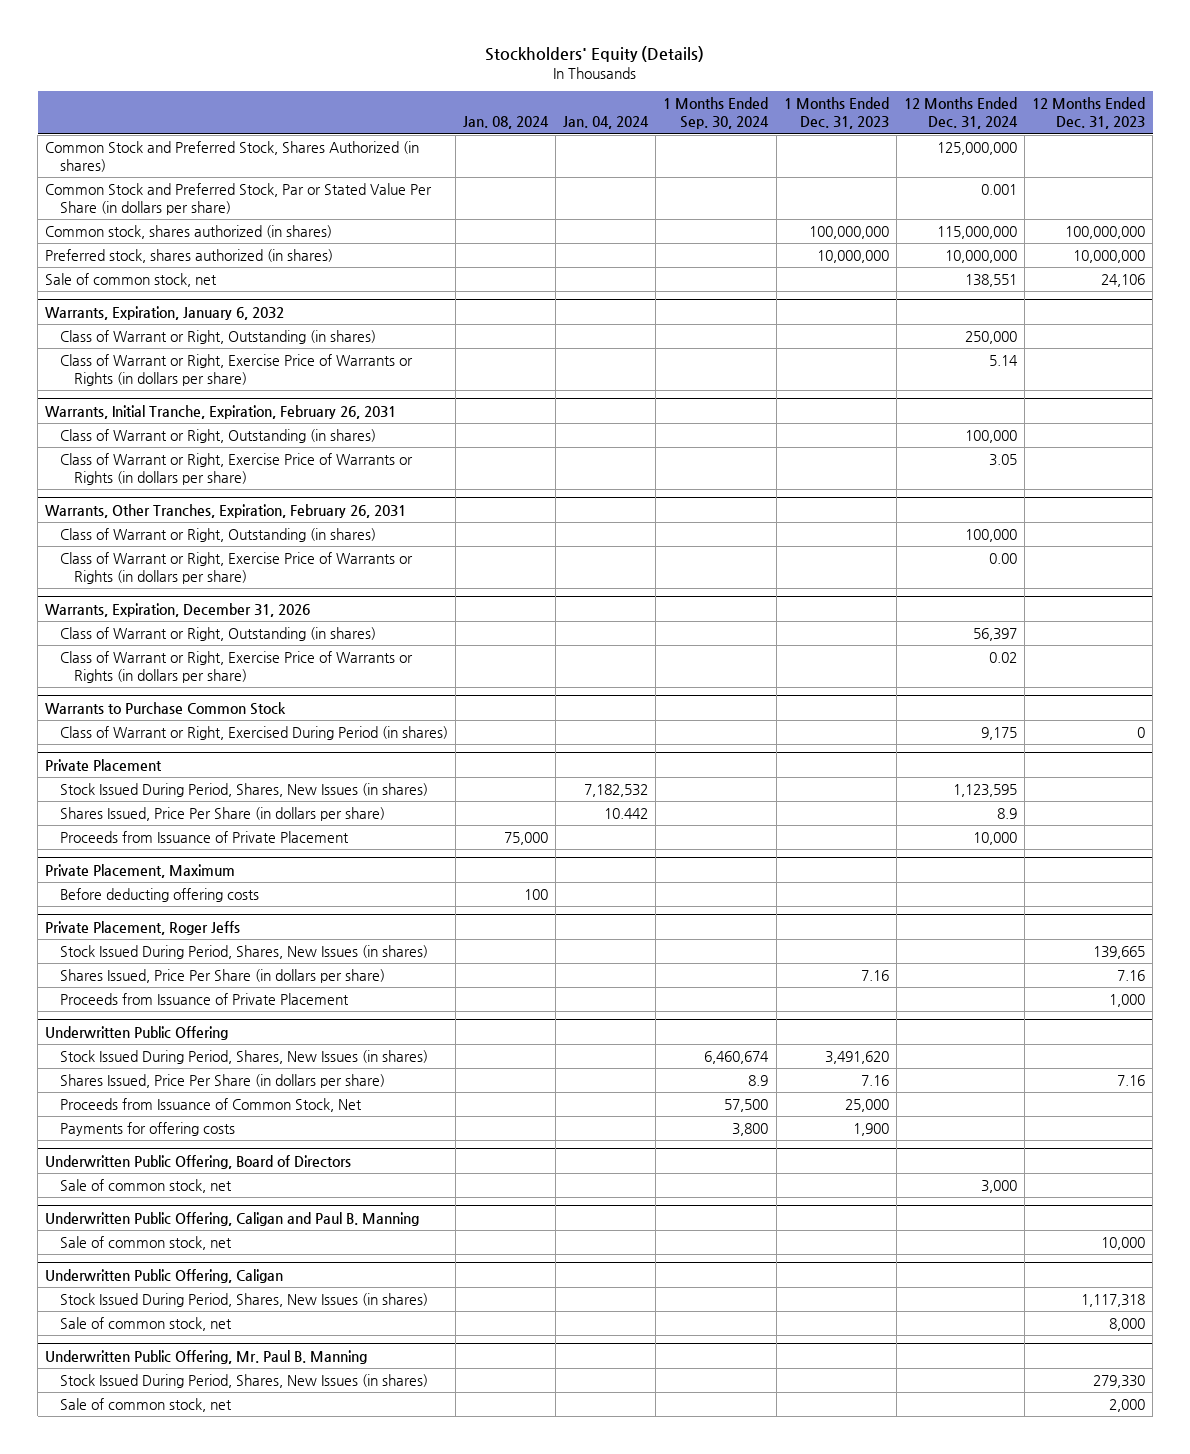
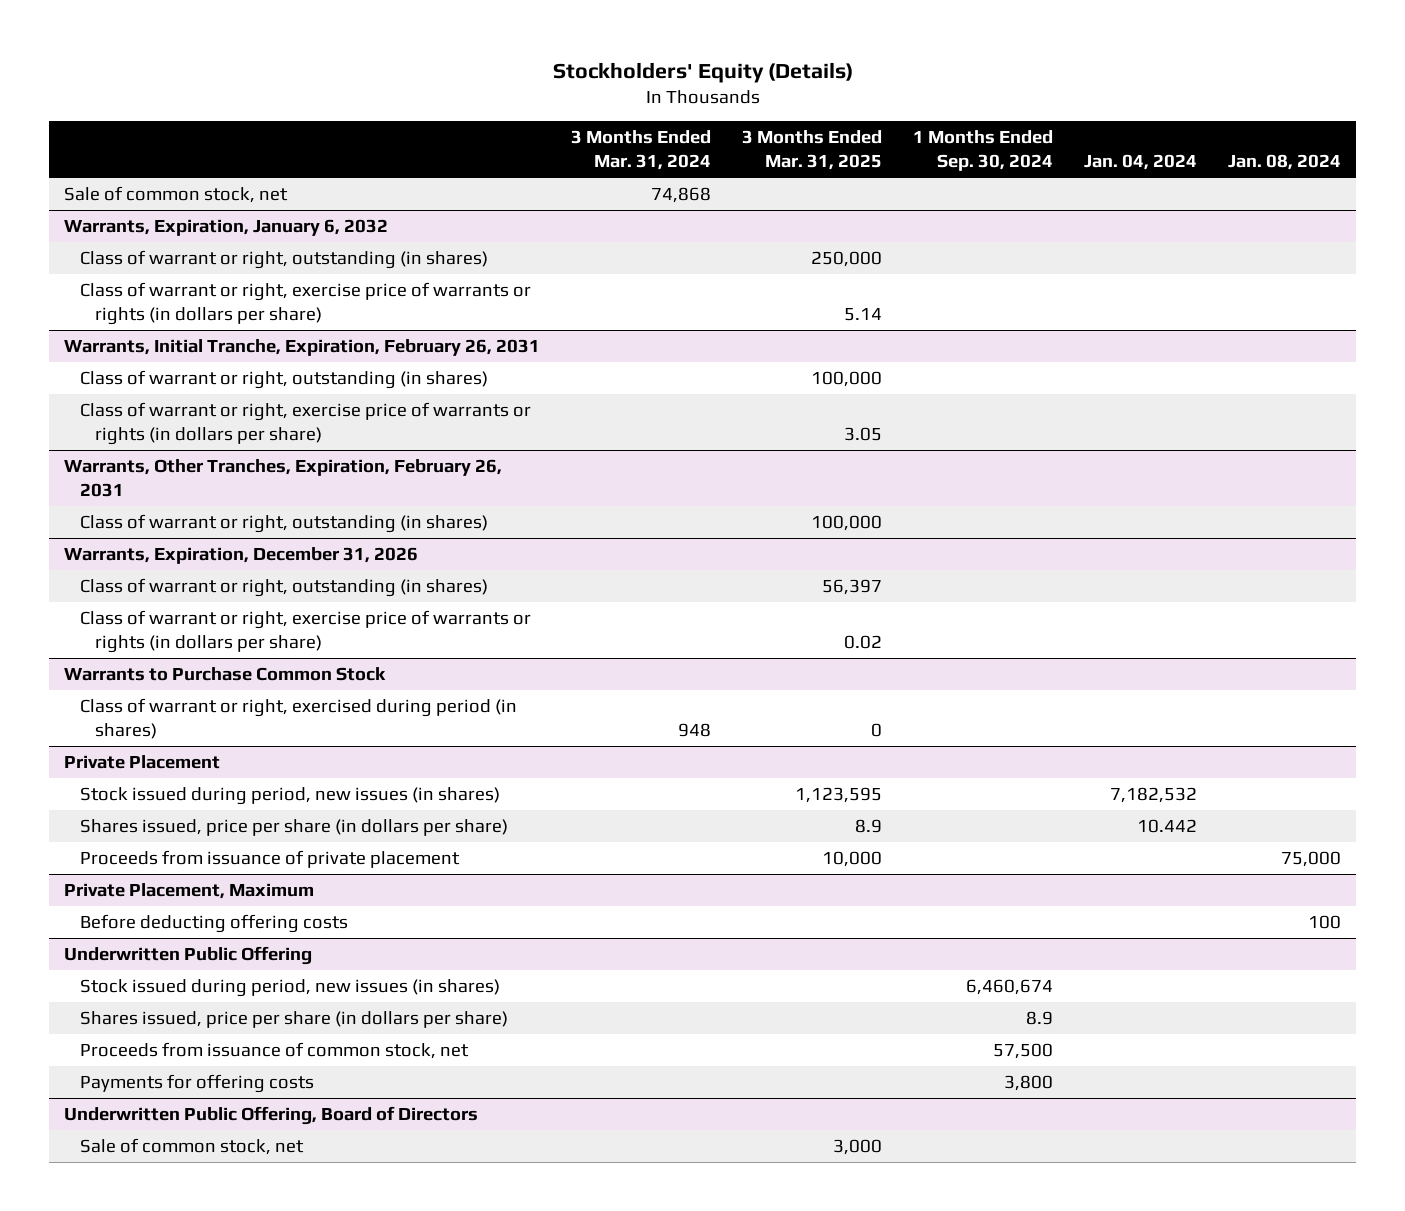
[783,97,889,130] 1 Months Ended Dec. 31, 2023 -> none
[903,97,1018,130] 12 Months Ended Dec. 31, 2024 -> none
[1032,97,1146,130] 12 Months Ended Dec. 31, 2023 -> none
none -> [571,130,712,171] 3 Months Ended Mar. 31, 2024
none -> [742,130,883,171] 3 Months Ended Mar. 31, 2025
[45,141,420,172] Common Stock and Preferred Stock, Shares Authorized (in shares) -> none
[45,183,433,215] Common Stock and Preferred Stock, Par or Stated Value Per Share (in dollars per share) -> none
[45,225,333,240] Common stock, shares authorized (in shares) -> none
[45,249,334,264] Preferred stock, shares authorized (in shares) -> none
[59,330,376,345] Class of Warrant or Right, Outstanding (in shares) -> [79,250,488,270] Class of warrant or right, outstanding (in shares)
[59,354,413,386] Class of Warrant or Right, Exercise Price of Warrants or Rights (in dollars per share) -> [79,282,531,325] Class of warrant or right, exercise price of warrants or rights (in dollars per share)
[59,429,376,444] Class of Warrant or Right, Outstanding (in shares) -> [79,370,488,390] Class of warrant or right, outstanding (in shares)
[59,453,413,485] Class of Warrant or Right, Exercise Price of Warrants or Rights (in dollars per share) -> [79,402,531,445] Class of warrant or right, exercise price of warrants or rights (in dollars per share)
[59,552,413,584] Class of Warrant or Right, Exercise Price of Warrants or Rights (in dollars per share) -> none
[59,528,376,543] Class of Warrant or Right, Outstanding (in shares) -> [79,514,488,534] Class of warrant or right, outstanding (in shares)
[59,627,376,642] Class of Warrant or Right, Outstanding (in shares) -> [79,578,488,598] Class of warrant or right, outstanding (in shares)
[59,651,413,683] Class of Warrant or Right, Exercise Price of Warrants or Rights (in dollars per share) -> [79,610,531,653] Class of warrant or right, exercise price of warrants or rights (in dollars per share)
[59,726,448,741] Class of Warrant or Right, Exercised During Period (in shares) -> [79,698,517,739] Class of warrant or right, exercised during period (in shares)
[59,783,428,798] Stock Issued During Period, Shares, New Issues (in shares) -> [79,787,500,806] Stock issued during period, new issues (in shares)
[59,807,385,822] Shares Issued, Price Per Share (in dollars per share) -> [79,819,508,837] Shares issued, price per share (in dollars per share)
[59,831,349,844] Proceeds from Issuance of Private Placement -> [79,850,460,869] Proceeds from issuance of private placement
[45,920,241,935] Private Placement, Roger Jeffs -> none
[59,945,428,960] Stock Issued During Period, Shares, New Issues (in shares) -> none
[59,969,385,984] Shares Issued, Price Per Share (in dollars per share) -> none
[59,993,349,1006] Proceeds from Issuance of Private Placement -> none
[59,1050,428,1065] Stock Issued During Period, Shares, New Issues (in shares) -> [79,979,500,998] Stock issued during period, new issues (in shares)
[59,1074,385,1089] Shares Issued, Price Per Share (in dollars per share) -> [79,1011,508,1029] Shares issued, price per share (in dollars per share)
[59,1098,362,1113] Proceeds from Issuance of Common Stock, Net -> [79,1042,469,1060] Proceeds from issuance of common stock, net
[45,1211,420,1226] Underwritten Public Offering, Caligan and Paul B. Manning -> none
[59,1236,232,1251] Sale of common stock, net -> none
[45,1268,284,1283] Underwritten Public Offering, Caligan -> none
[59,1293,428,1308] Stock Issued During Period, Shares, New Issues (in shares) -> none
[59,1317,232,1332] Sale of common stock, net -> none
[45,1349,368,1364] Underwritten Public Offering, Mr. Paul B. Manning -> none
[59,1374,428,1389] Stock Issued During Period, Shares, New Issues (in shares) -> none
[59,1398,232,1413] Sale of common stock, net -> none

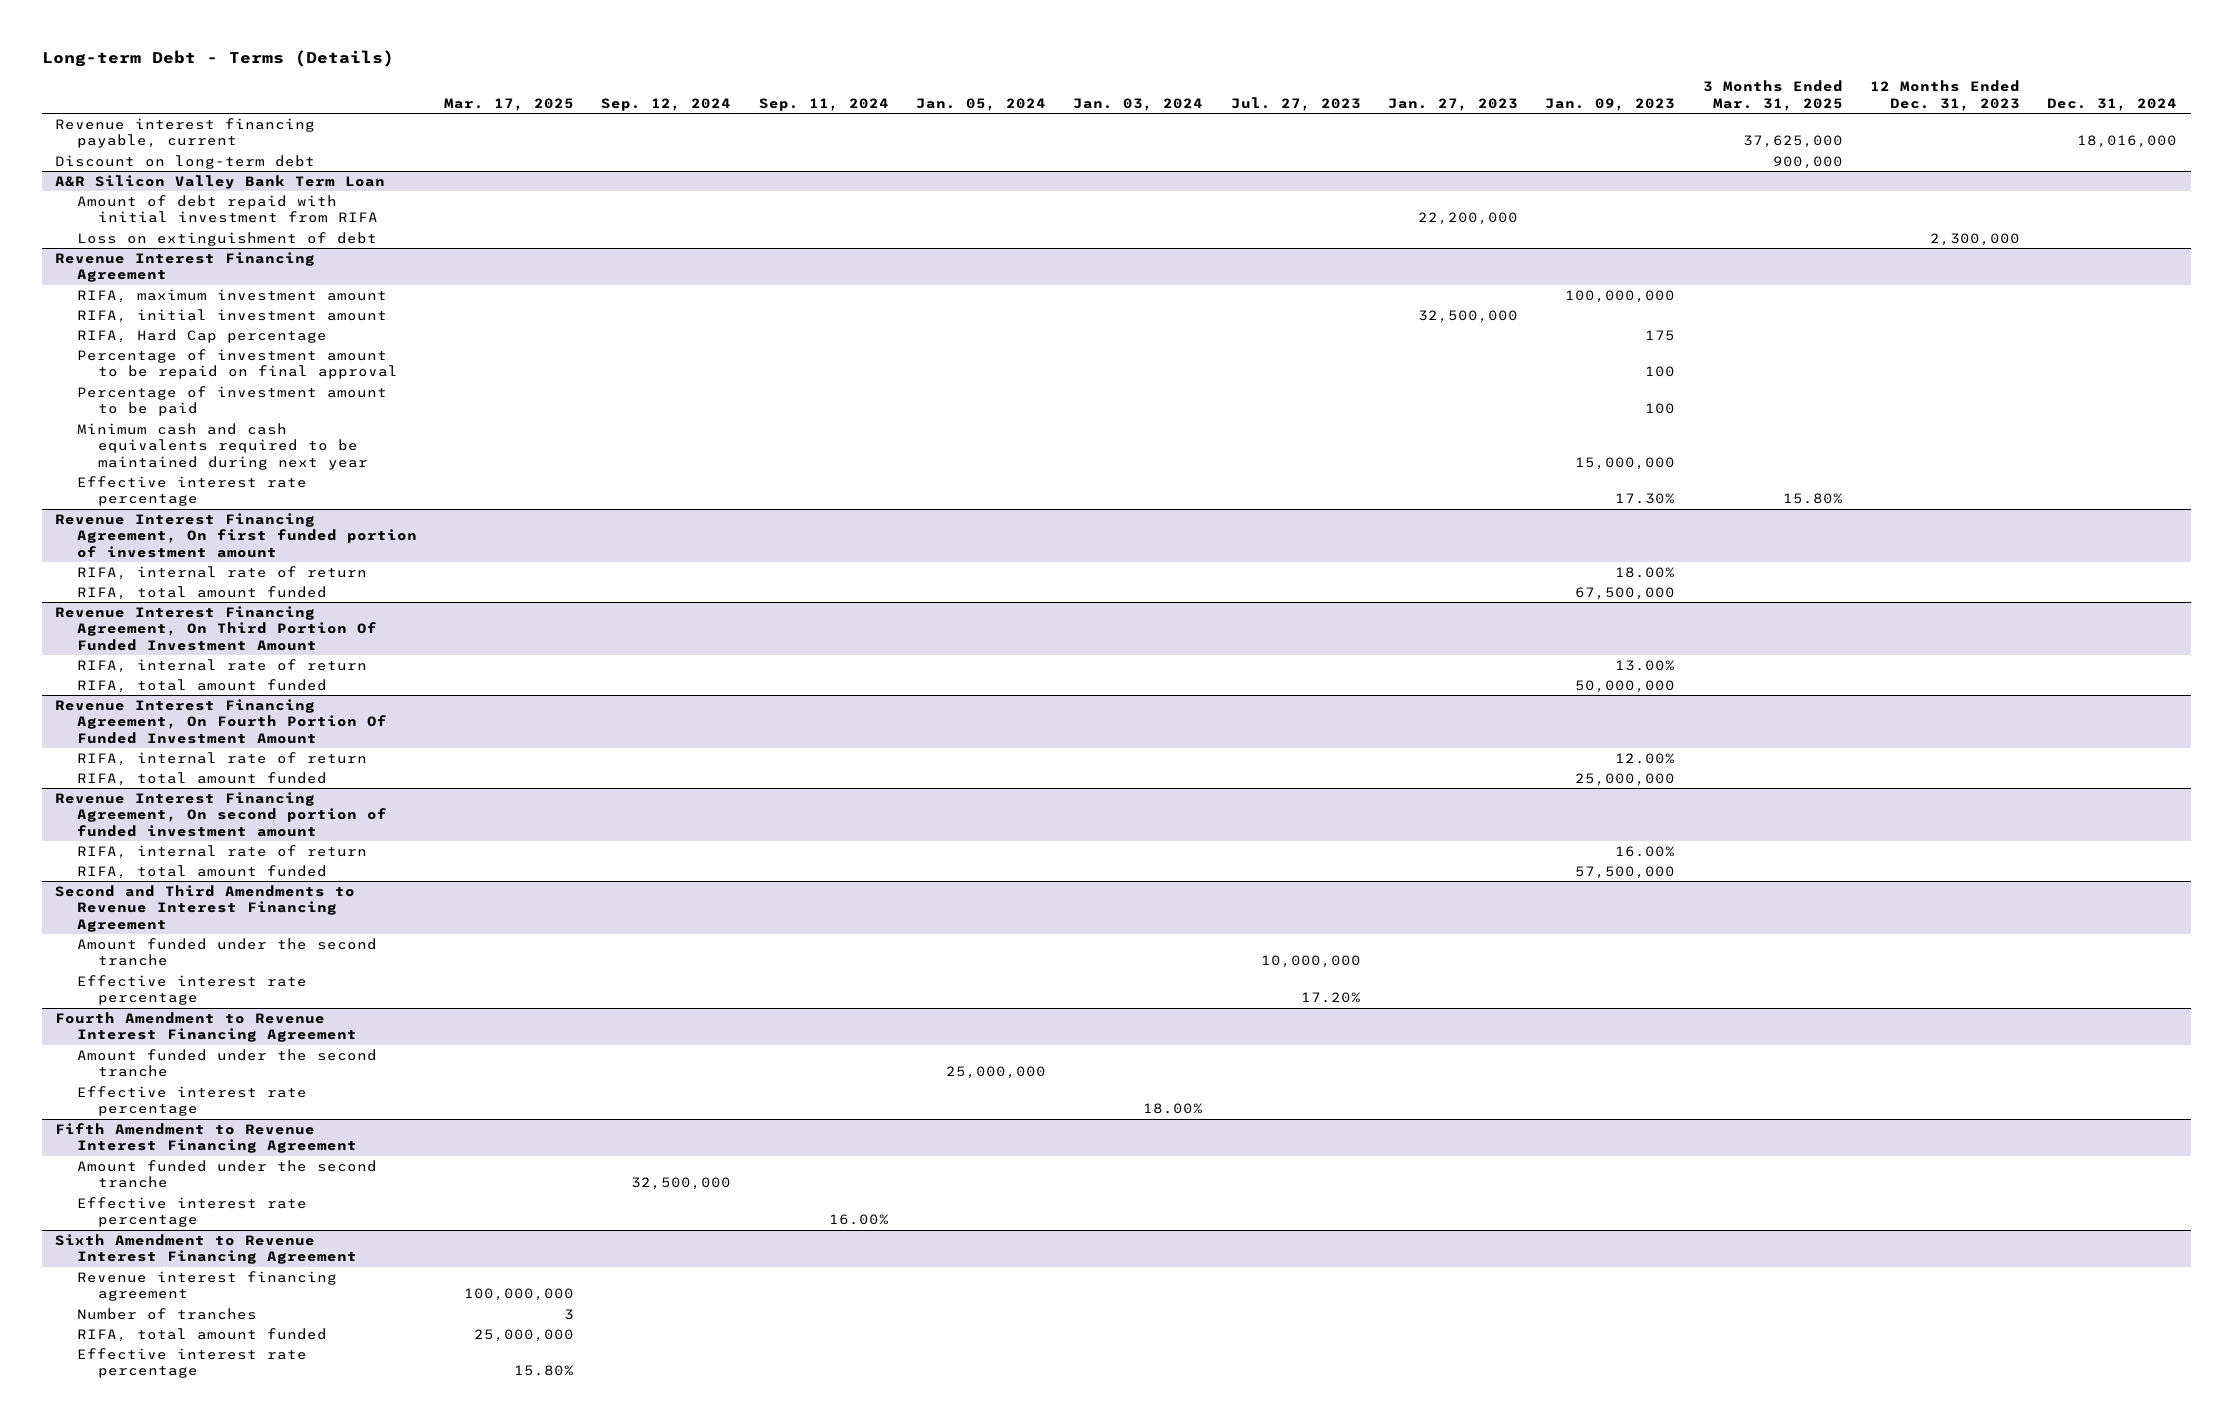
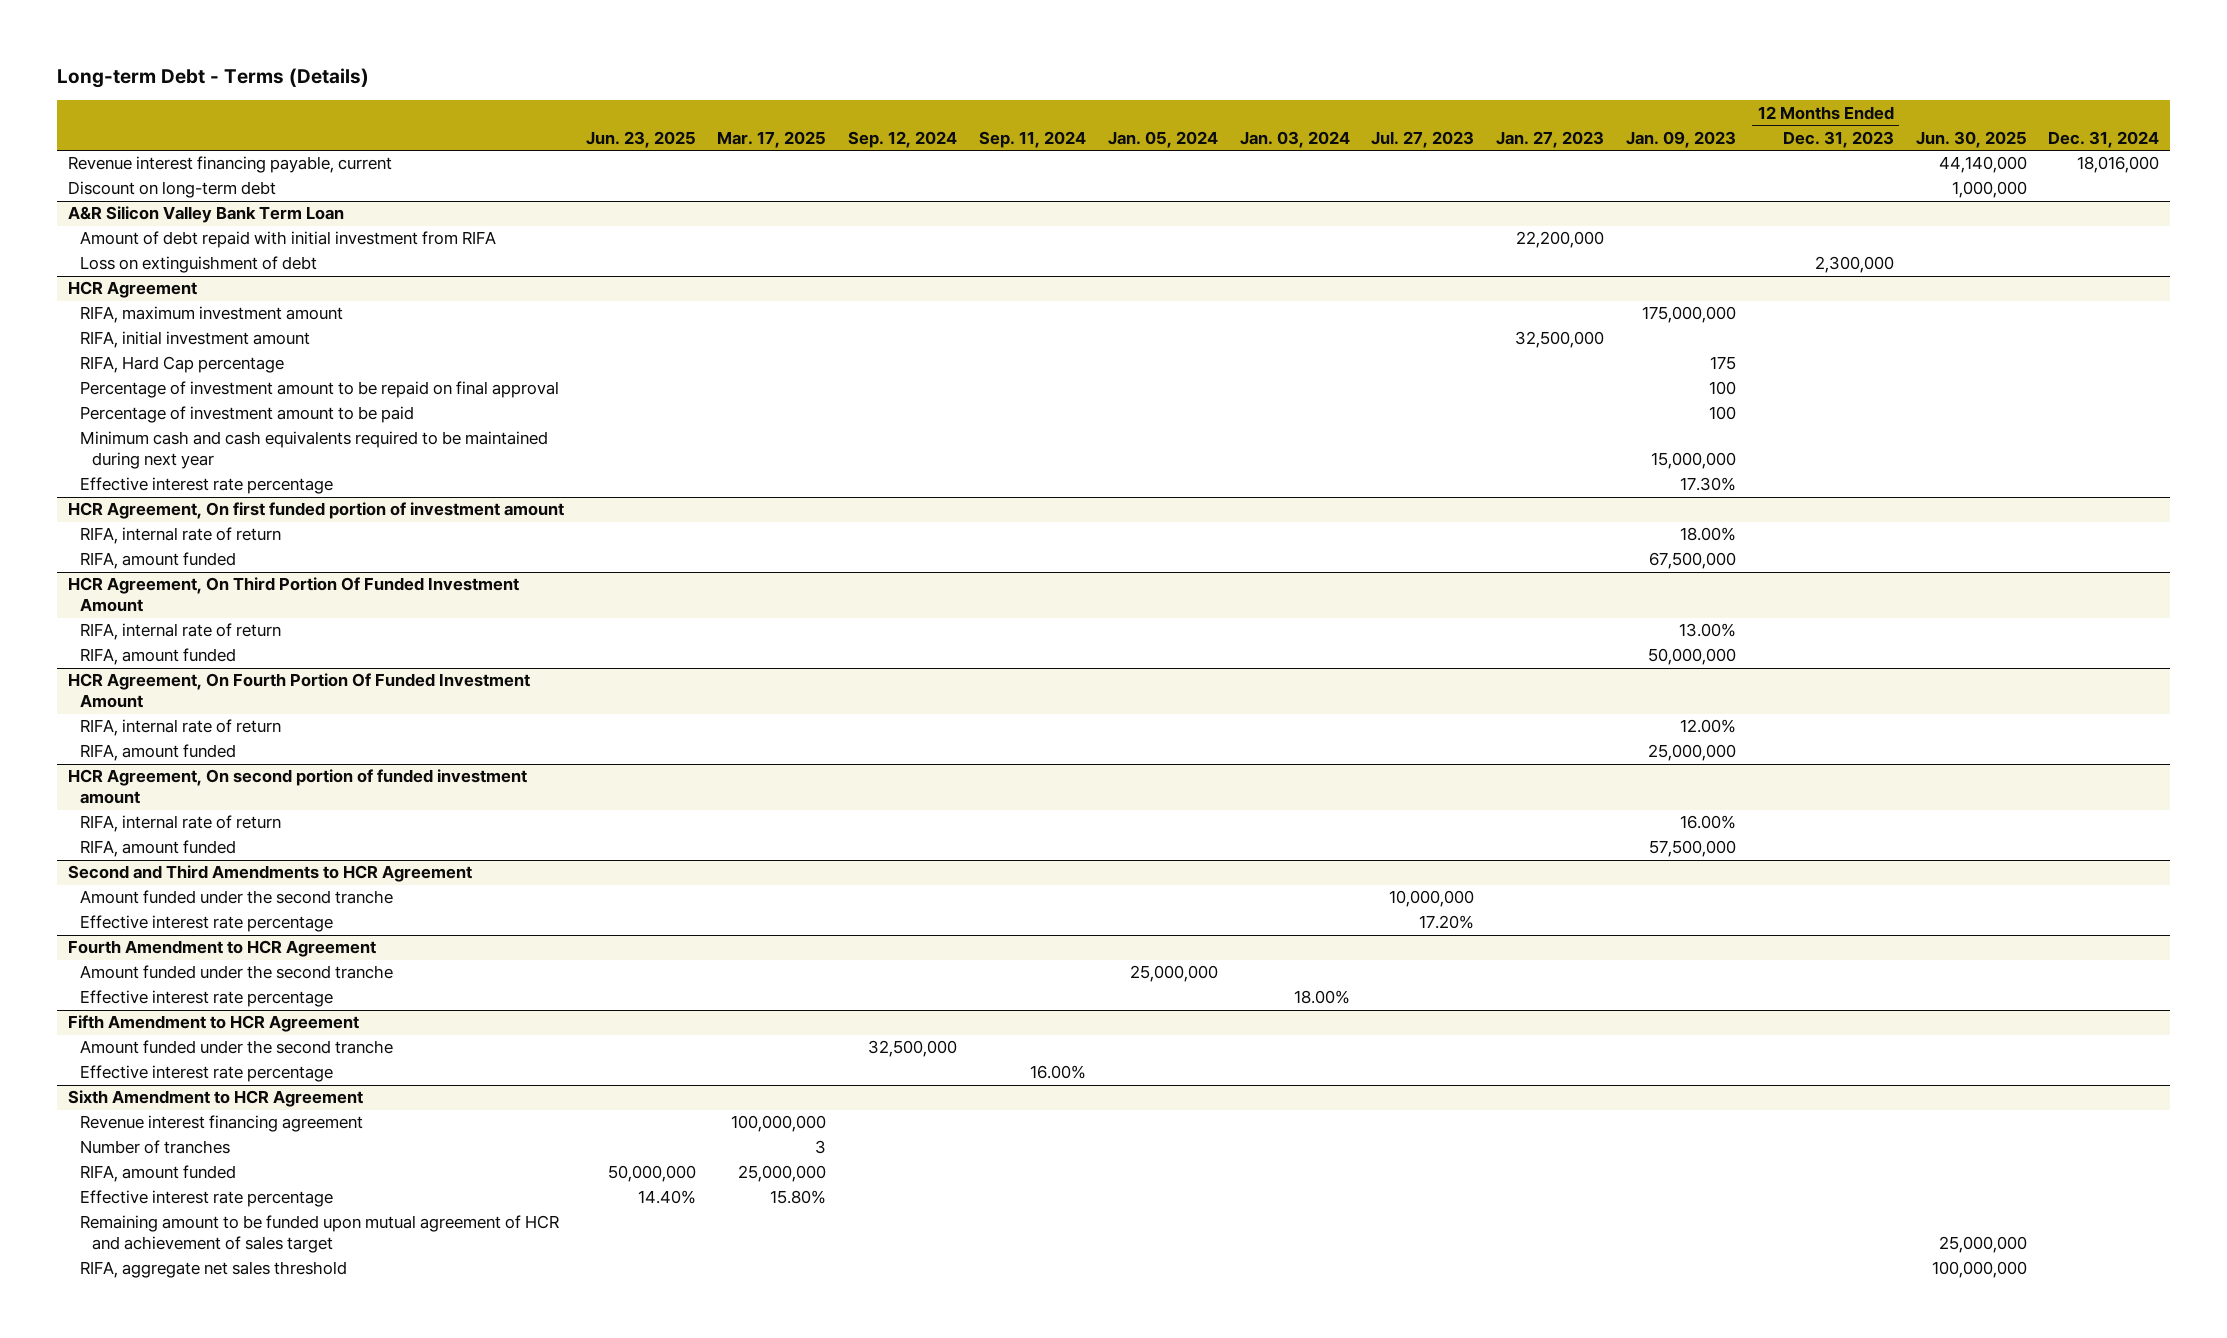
[1702,80,1843,111] 3 Months Ended Mar. 31, 2025 -> none
none -> [585,130,696,148] Jun. 23, 2025
none -> [1915,130,2027,148] Jun. 30, 2025
[55,251,316,283] Revenue Interest Financing Agreement -> [67,281,197,299] HCR Agreement
[1565,289,1676,303] 100,000,000 -> [1641,306,1736,324] 175,000,000
[55,512,417,558] Revenue Interest Financing Agreement, On first funded portion of investment amount -> [67,502,564,520] HCR Agreement, On first funded portion of investment amount
[76,585,327,600] RIFA, total amount funded -> [79,552,236,570] RIFA, amount funded
[55,605,377,651] Revenue Interest Financing Agreement, On Third Portion Of Funded Investment Amount -> [67,577,519,613] HCR Agreement, On Third Portion Of Funded Investment Amount
[76,678,327,693] RIFA, total amount funded -> [79,648,236,666] RIFA, amount funded
[55,698,387,744] Revenue Interest Financing Agreement, On Fourth Portion Of Funded Investment Amount -> [67,673,530,709] HCR Agreement, On Fourth Portion Of Funded Investment Amount
[76,771,327,786] RIFA, total amount funded -> [79,744,236,762] RIFA, amount funded
[55,791,387,837] Revenue Interest Financing Agreement, On second portion of funded investment amount -> [67,769,527,805] HCR Agreement, On second portion of funded investment amount
[76,864,327,879] RIFA, total amount funded -> [79,840,236,858] RIFA, amount funded
[55,884,356,932] Second and Third Amendments to Revenue Interest Financing Agreement -> [67,865,472,883] Second and Third Amendments to HCR Agreement
[55,1011,357,1043] Fourth Amendment to Revenue Interest Financing Agreement -> [67,940,376,958] Fourth Amendment to HCR Agreement
[55,1122,357,1154] Fifth Amendment to Revenue Interest Financing Agreement -> [67,1015,359,1033] Fifth Amendment to HCR Agreement
[55,1233,357,1265] Sixth Amendment to Revenue Interest Financing Agreement -> [67,1090,363,1108] Sixth Amendment to HCR Agreement
[76,1327,327,1342] RIFA, total amount funded -> [79,1165,236,1183] RIFA, amount funded
none -> [79,1215,559,1254] Remaining amount to be funded upon mutual agreement of HCR and achievement of sales target
none -> [79,1261,347,1279] RIFA, aggregate net sales threshold

